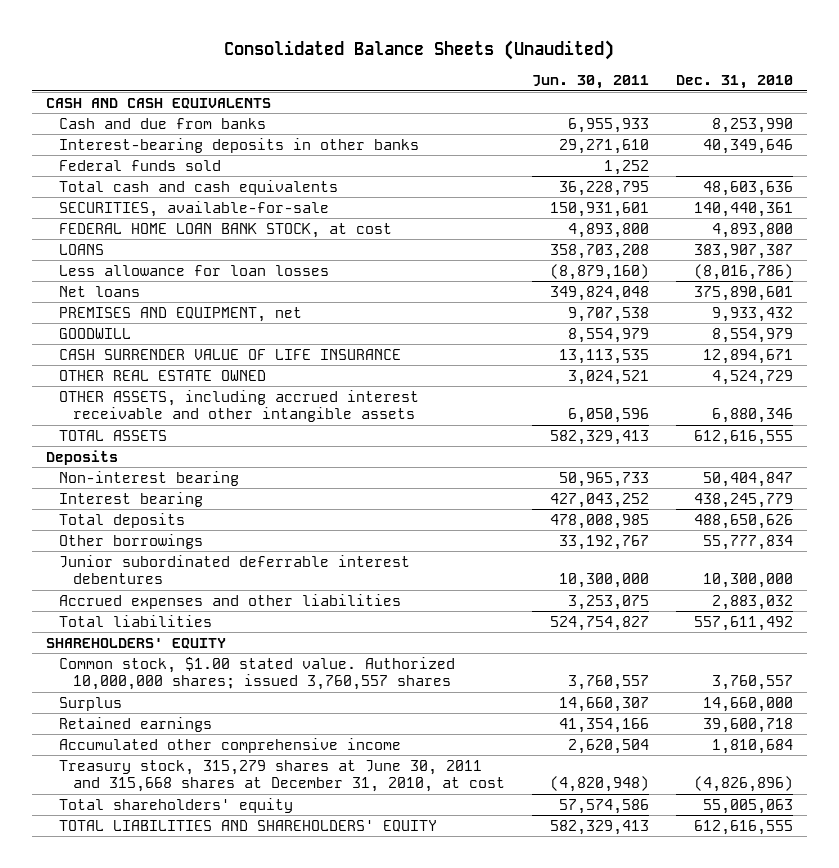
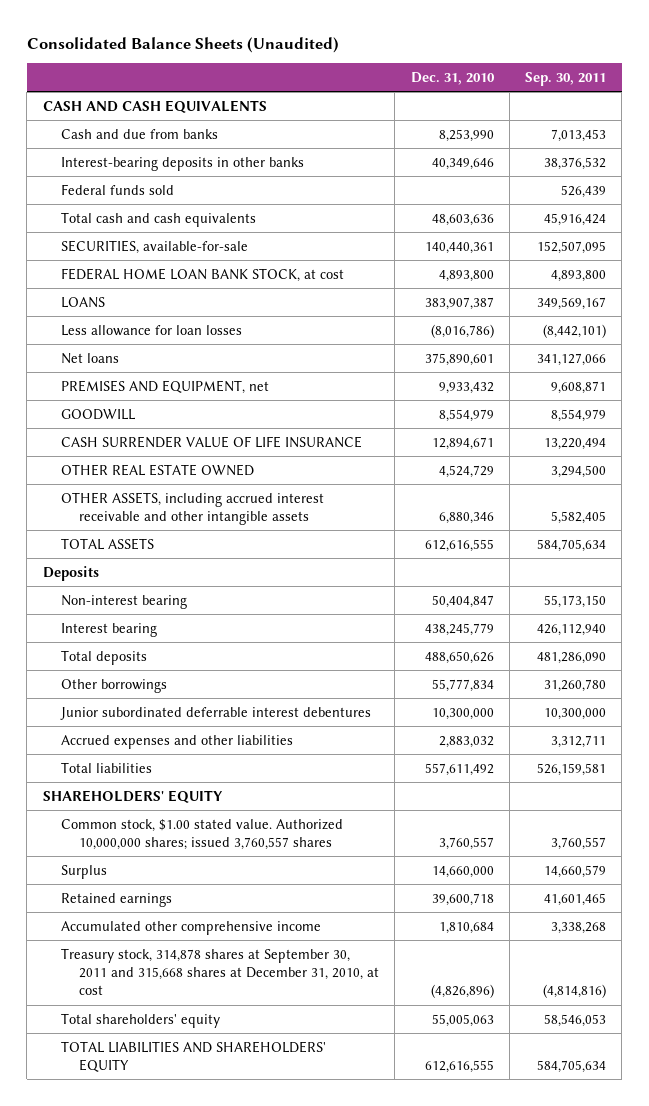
[532,75,650,90] Jun. 30, 2011 -> none
none -> [524,72,606,87] Sep. 30, 2011
[59,759,505,793] Treasury stock, 315,279 shares at June 30, 2011 and 315,668 shares at December 31, 2010, at cost -> [60,947,380,996] Treasury stock, 314,878 shares at September 30, 2011 and 315,668 shares at December 31, 2010, at cost

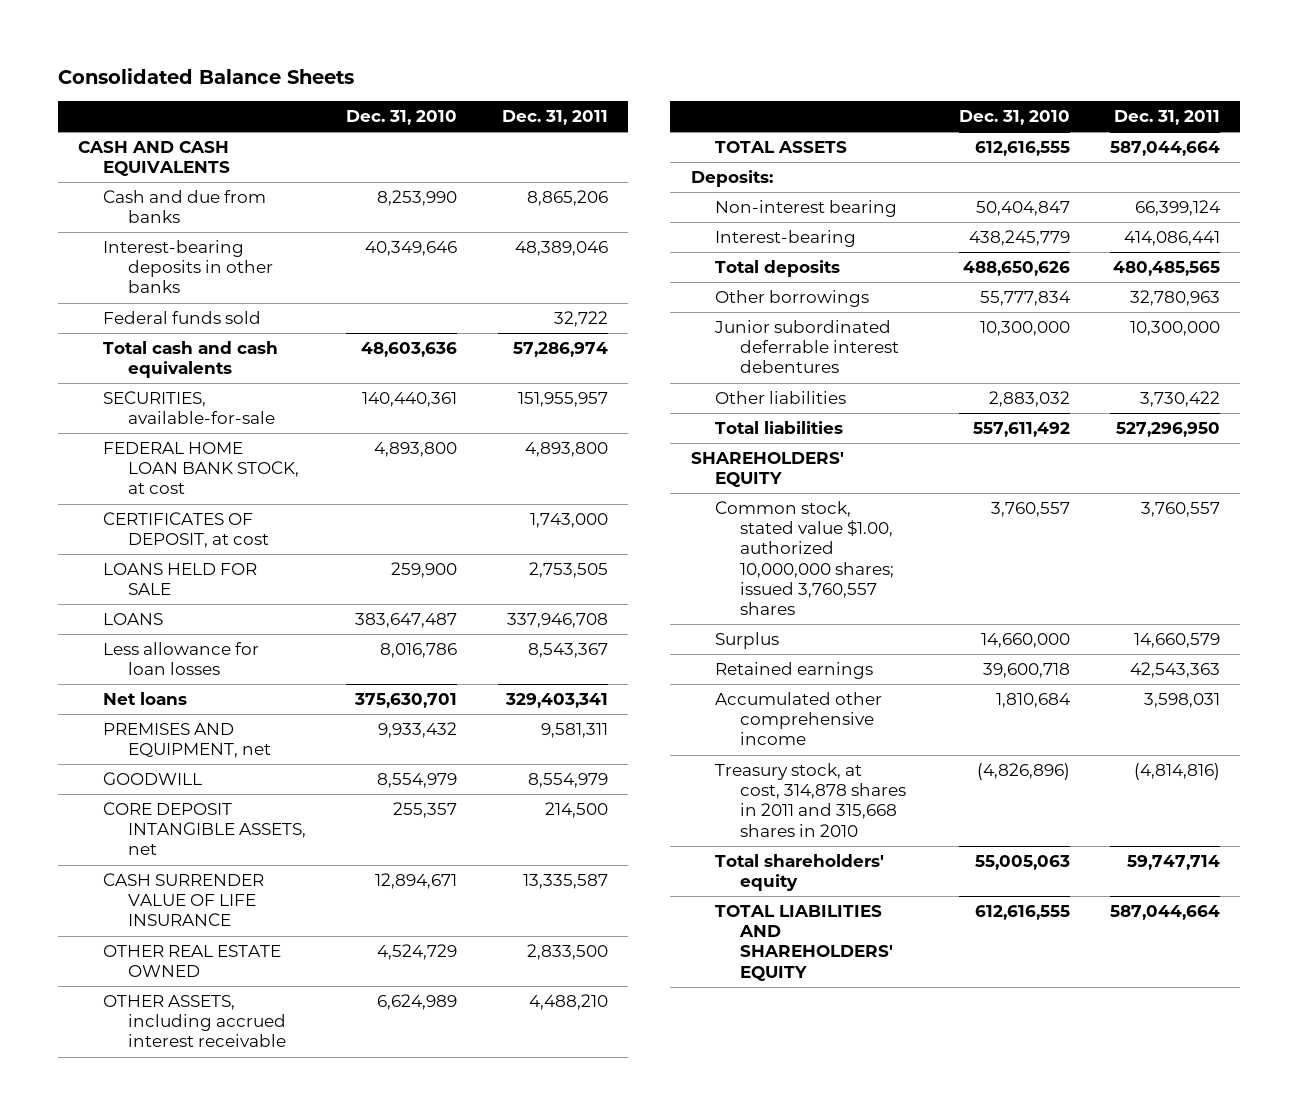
[26,37,339,54] Consolidated Balance Sheets (Unaudited) -> [58,68,355,85] Consolidated Balance Sheets
[524,72,606,87] Sep. 30, 2011 -> none
none -> [501,110,608,126] Dec. 31, 2011
none -> [103,511,269,549] CERTIFICATES OF DEPOSIT, at cost
none -> [103,562,258,596] LOANS HELD FOR SALE
[424,296,494,310] 383,907,387 -> [355,612,458,628] 383,647,487
[430,323,494,338] (8,016,786) -> [380,642,458,658] 8,016,786
[424,352,494,366] 375,890,601 -> [354,692,458,708] 375,630,701
none -> [103,801,306,856] CORE DEPOSIT INTANGIBLE ASSETS, net
[60,491,324,525] OTHER ASSETS, including accrued interest receivable and other intangible assets -> [103,994,286,1048] OTHER ASSETS, including accrued interest receivable
[438,511,494,524] 6,880,346 -> [377,993,458,1010] 6,624,989
[42,565,99,581] Deposits -> [690,169,773,187] Deposits:
[60,622,157,637] Interest bearing -> [715,229,857,247] Interest-bearing
[60,734,293,749] Accrued expenses and other liabilities -> [715,390,847,404] Other liabilities
[60,818,343,850] Common stock, $1.00 stated value. Authorized 10,000,000 shares; issued 3,760,557 shares -> [715,500,895,616] Common stock, stated value $1.00, authorized 10,000,000 shares; issued 3,760,557 shares
[60,947,380,996] Treasury stock, 314,878 shares at September 30, 2011 and 315,668 shares at December 31, 2010, at cost -> [715,762,907,837] Treasury stock, at cost, 314,878 shares in 2011 and 315,668 shares in 2010

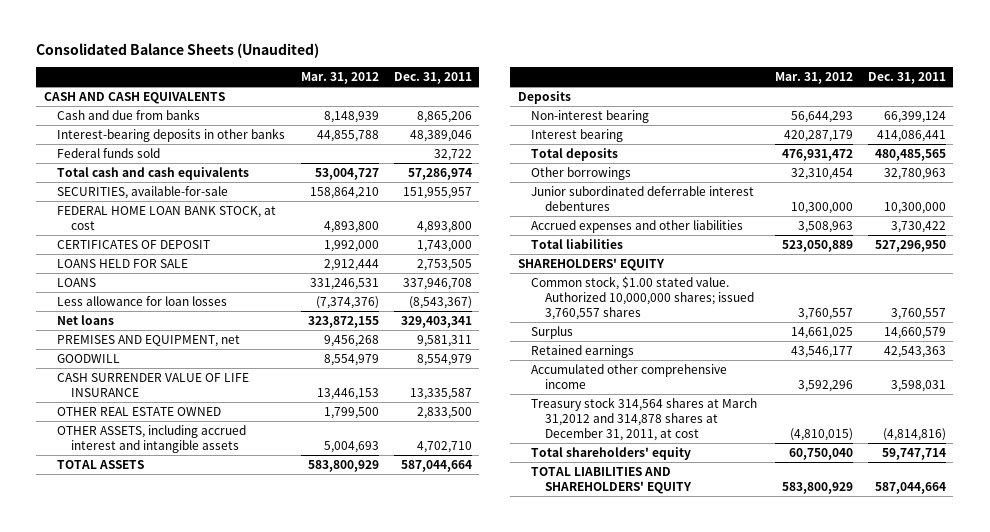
[58,68,355,85] Consolidated Balance Sheets -> [36,43,320,59] Consolidated Balance Sheets (Unaudited)
[346,110,458,126] Dec. 31, 2010 -> none
none -> [300,72,379,85] Mar. 31, 2012
[103,511,269,549] CERTIFICATES OF DEPOSIT, at cost -> [57,239,211,249] CERTIFICATES OF DEPOSIT
[527,642,608,658] 8,543,367 -> [408,295,472,309] (8,543,367)
[103,801,306,856] CORE DEPOSIT INTANGIBLE ASSETS, net -> none
[103,994,286,1048] OTHER ASSETS, including accrued interest receivable -> [57,424,247,454] OTHER ASSETS, including accrued interest and intangible assets
[528,993,608,1010] 4,488,210 -> [416,441,472,454] 4,702,710
[690,169,773,187] Deposits: -> [517,90,571,104] Deposits
[715,229,857,247] Interest-bearing -> [531,128,624,142] Interest bearing
[715,390,847,404] Other liabilities -> [531,219,744,233] Accrued expenses and other liabilities
[715,500,895,616] Common stock, stated value $1.00, authorized 10,000,000 shares; issued 3,760,557 shares -> [531,275,755,321] Common stock, $1.00 stated value. Authorized 10,000,000 shares; issued 3,760,557 shares
[715,762,907,837] Treasury stock, at cost, 314,878 shares in 2011 and 315,668 shares in 2010 -> [531,396,758,442] Treasury stock 314,564 shares at March 31,2012 and 314,878 shares at December 31, 2011, at cost

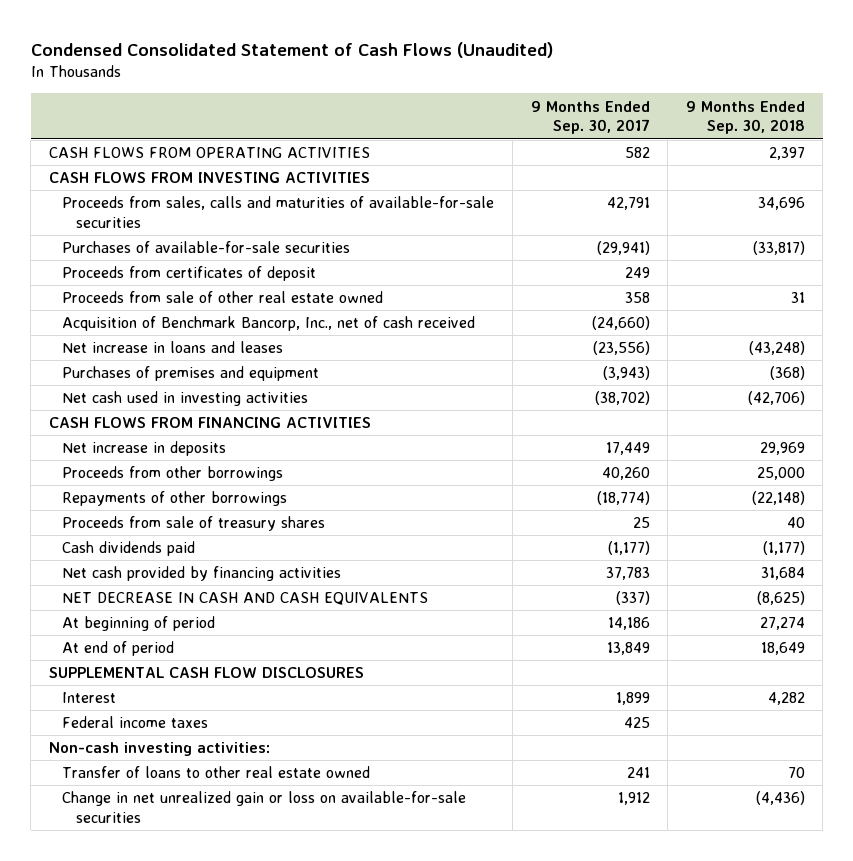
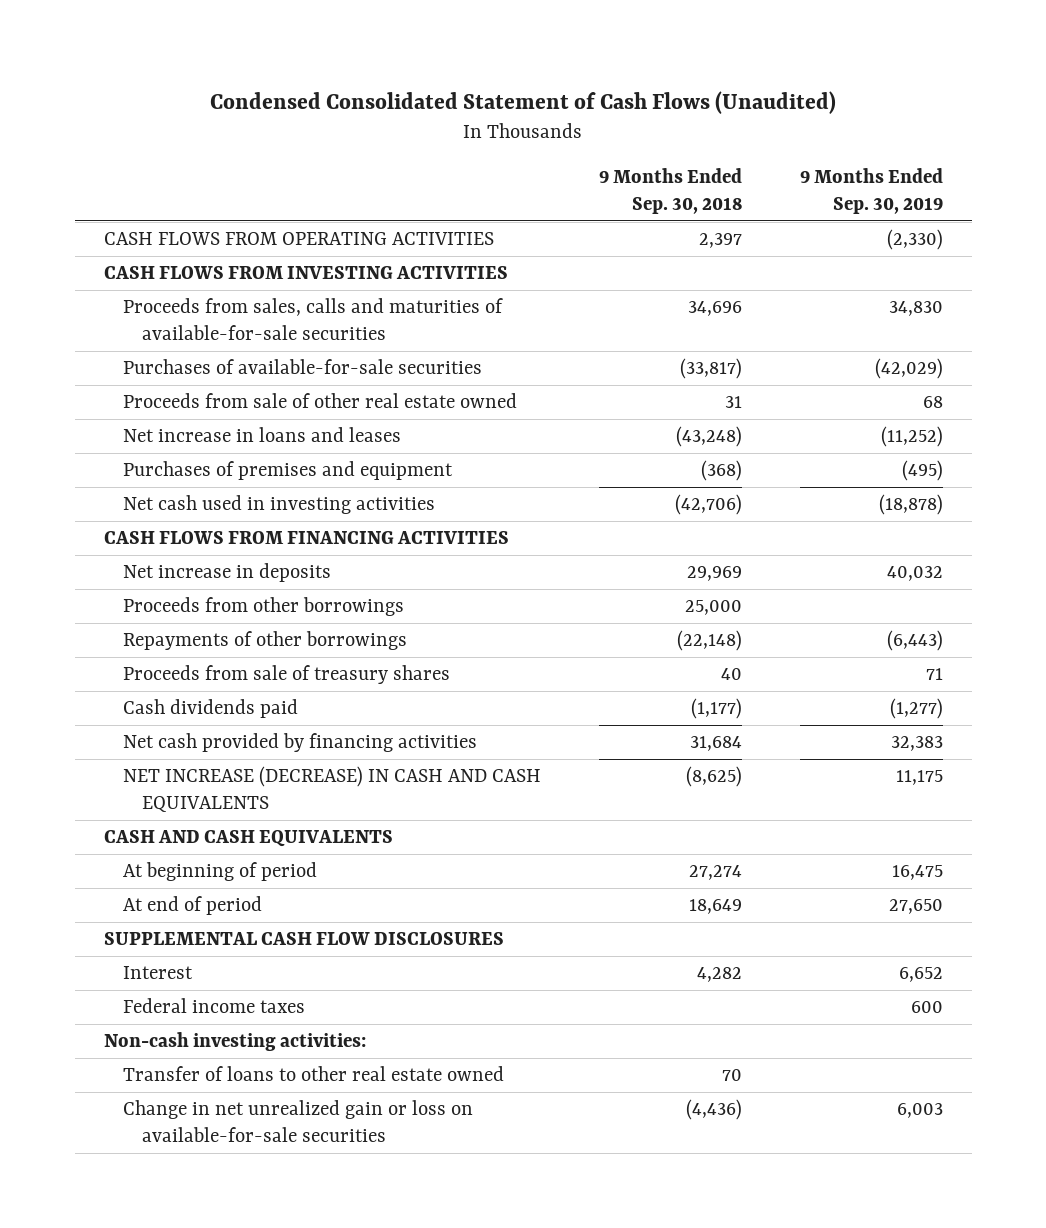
[530,100,650,135] 9 Months Ended Sep. 30, 2017 -> none
none -> [799,168,943,215] 9 Months Ended Sep. 30, 2019
[62,266,317,282] Proceeds from certificates of deposit -> none
[62,316,476,332] Acquisition of Benchmark Bancorp, Inc., net of cash received -> none
[62,592,429,606] NET DECREASE IN CASH AND CASH EQUIVALENTS -> [122,766,541,813] NET INCREASE (DECREASE) IN CASH AND CASH EQUIVALENTS
none -> [103,830,393,848] CASH AND CASH EQUIVALENTS

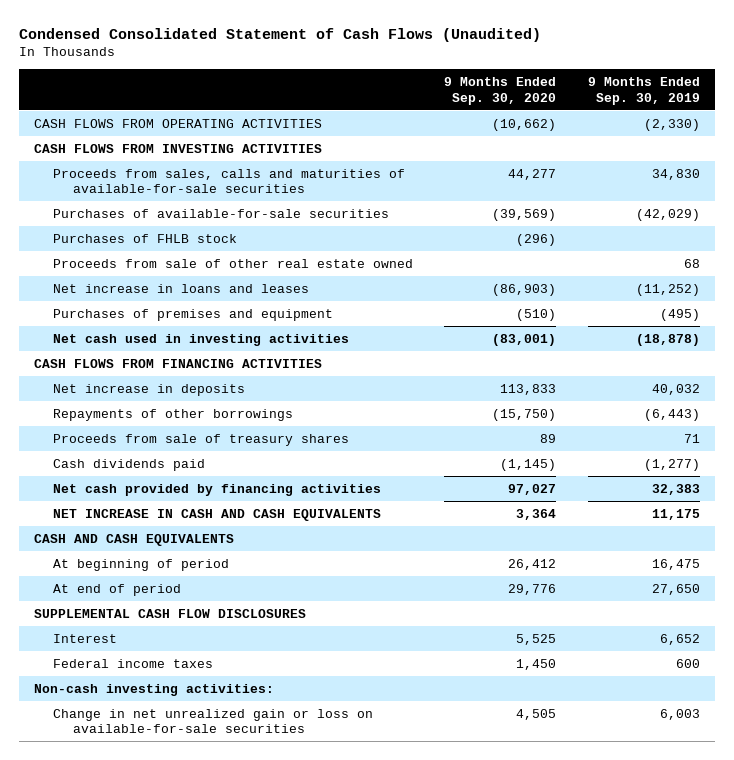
[598,168,742,215] 9 Months Ended Sep. 30, 2018 -> none
none -> [444,76,557,105] 9 Months Ended Sep. 30, 2020
none -> [53,233,238,243] Purchases of FHLB stock
[122,597,404,617] Proceeds from other borrowings -> none
[122,766,541,813] NET INCREASE (DECREASE) IN CASH AND CASH EQUIVALENTS -> [53,508,382,521] NET INCREASE IN CASH AND CASH EQUIVALENTS
[122,1066,504,1082] Transfer of loans to other real estate owned -> none

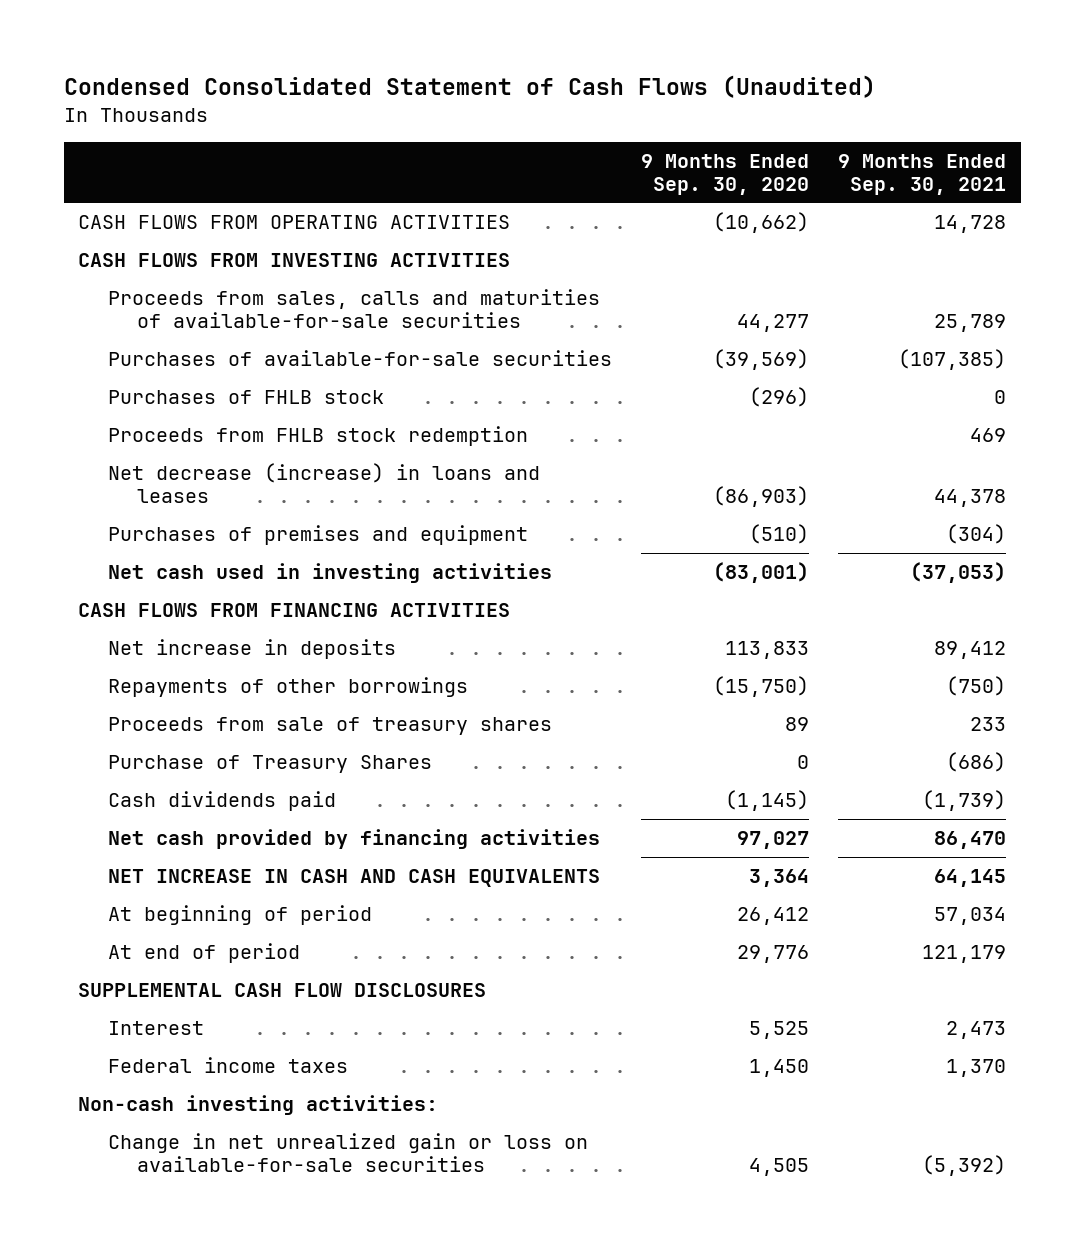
[587,76,700,105] 9 Months Ended Sep. 30, 2019 -> none
none -> [838,153,1007,195] 9 Months Ended Sep. 30, 2021
[53,258,414,268] Proceeds from sale of other real estate owned -> none
none -> [107,426,528,447] Proceeds from FHLB stock redemption
[53,283,310,293] Net increase in loans and leases -> [107,463,540,504] Net decrease (increase) in loans and leases
none -> [107,755,432,774] Purchase of Treasury Shares
[34,533,235,546] CASH AND CASH EQUIVALENTS -> none

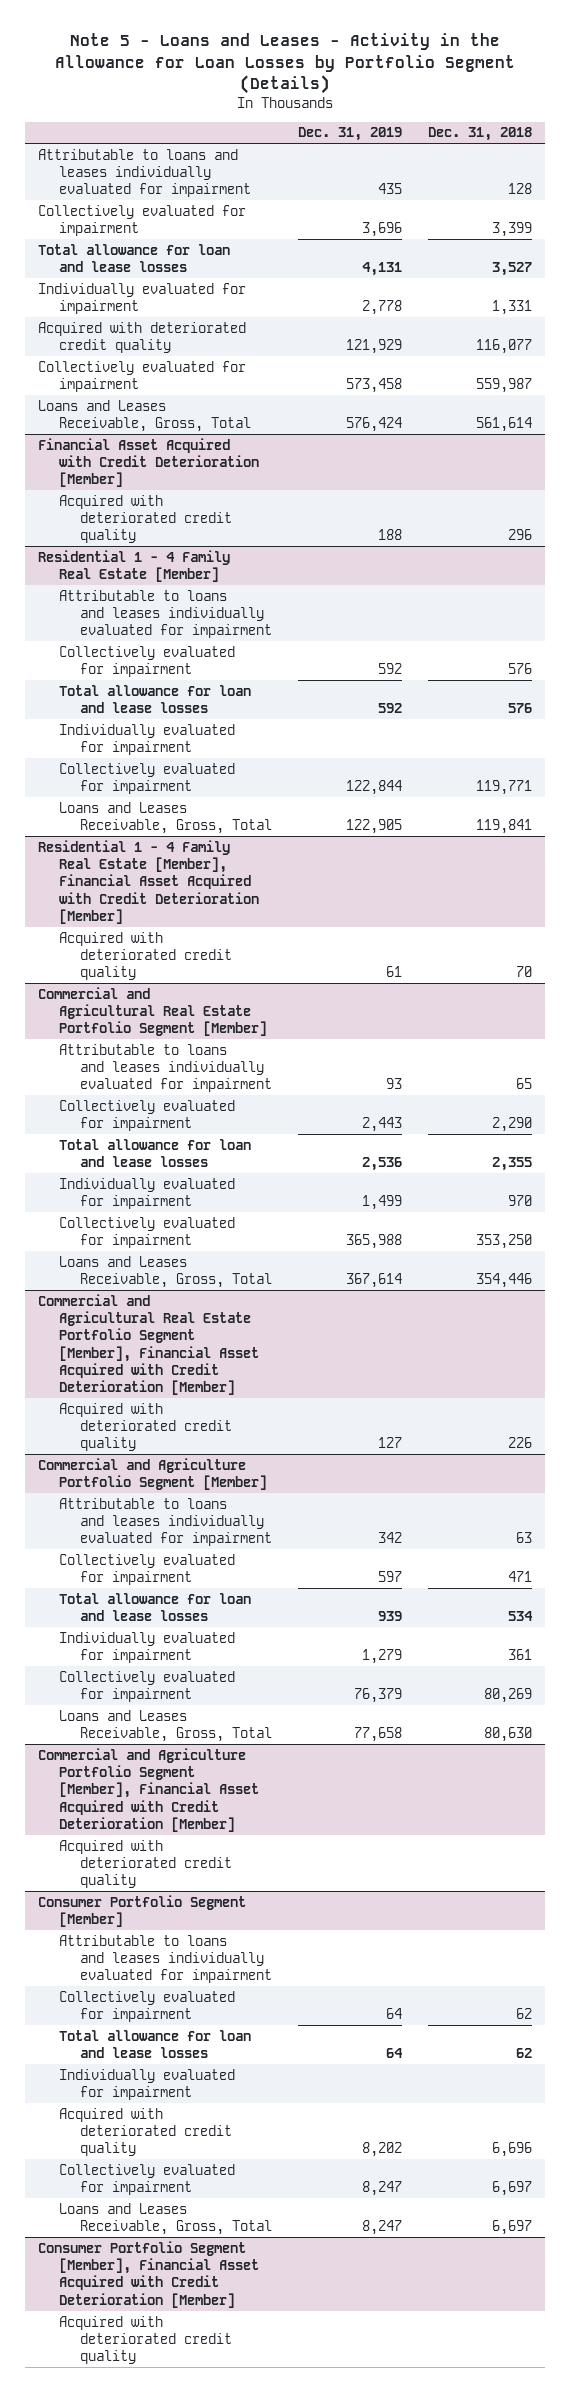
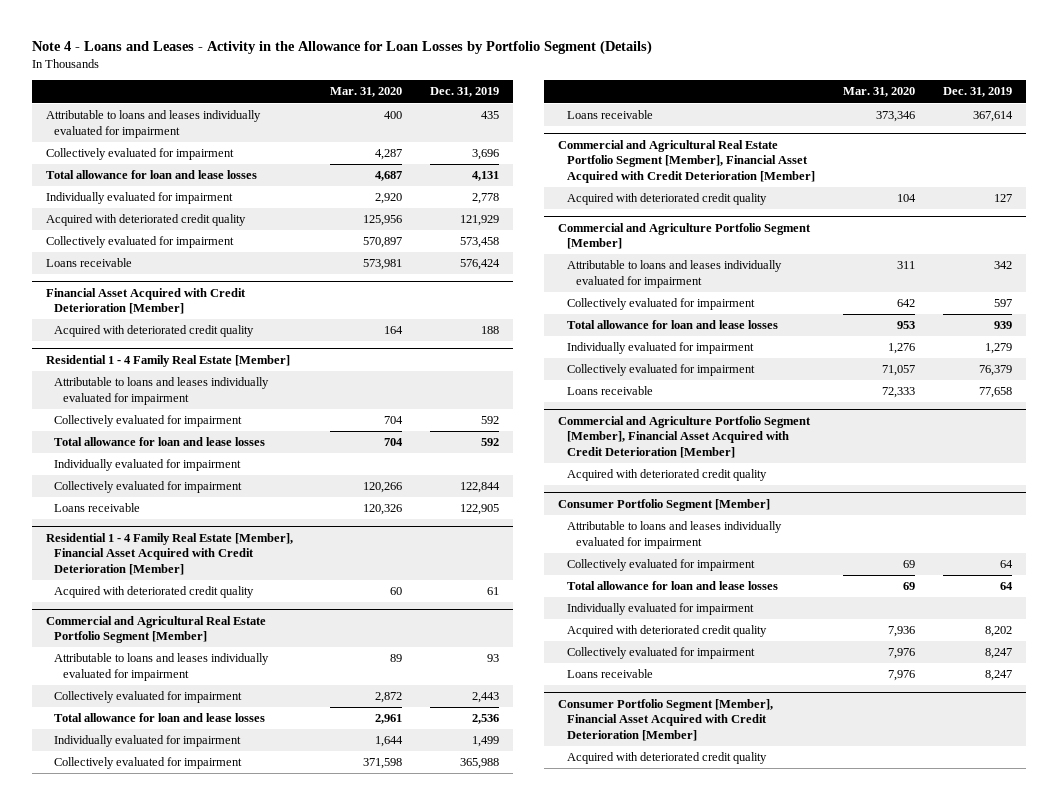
[55,33,516,95] Note 5 - Loans and Leases - Activity in the Allowance for Loan Losses by Portfolio Segment (Details) -> [31,40,652,56] Note 4 - Loans and Leases - Activity in the Allowance for Loan Losses by Portfolio Segment (Details)
[428,127,533,142] Dec. 31, 2018 -> none
none -> [330,87,403,98] Mar. 31, 2020
[37,399,251,432] Loans and Leases Receivable, Gross, Total -> [45,258,132,268] Loans receivable
[58,801,272,834] Loans and Leases Receivable, Gross, Total -> [54,503,141,513] Loans receivable
[58,1255,272,1288] Loans and Leases Receivable, Gross, Total -> [567,110,654,120] Loans receivable
[58,1709,272,1742] Loans and Leases Receivable, Gross, Total -> [567,386,654,396] Loans receivable
[58,2202,272,2235] Loans and Leases Receivable, Gross, Total -> [567,669,654,679] Loans receivable

